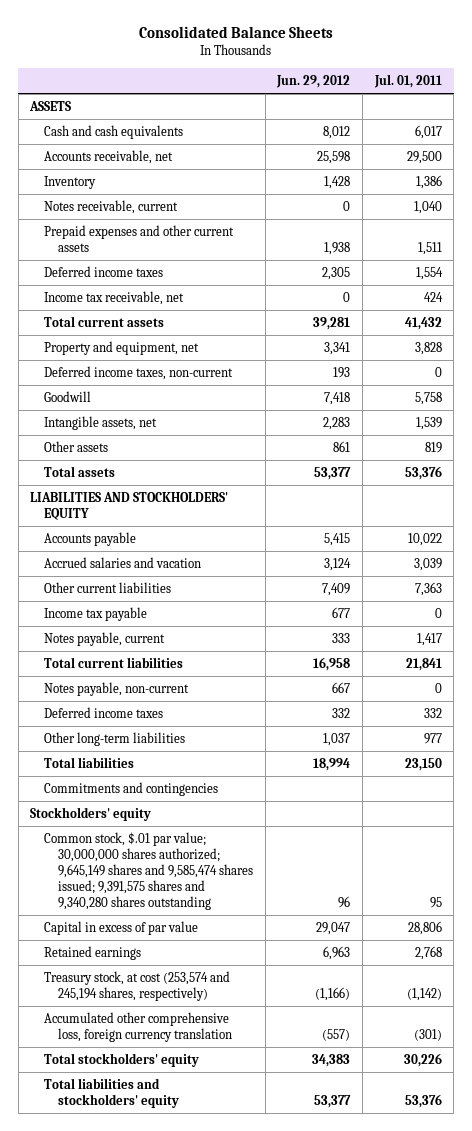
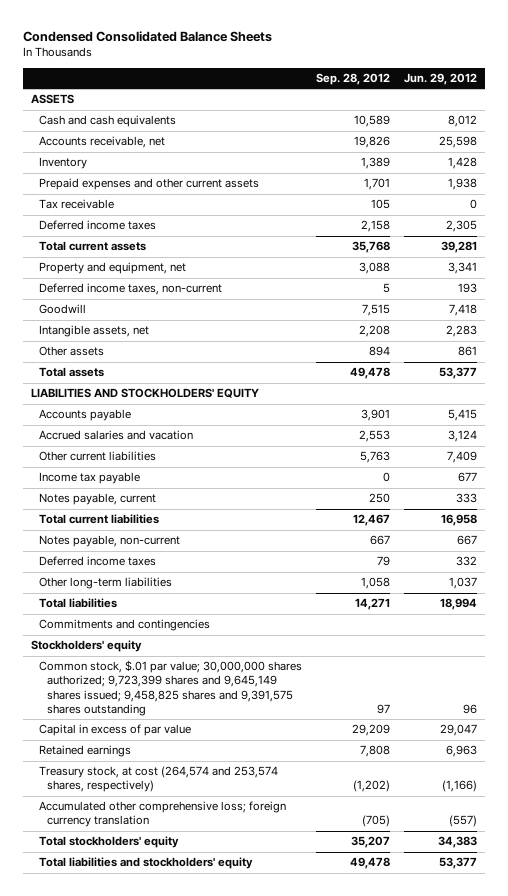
[138,25,333,38] Consolidated Balance Sheets -> [23,31,273,43] Condensed Consolidated Balance Sheets
[373,73,442,88] Jul. 01, 2011 -> none
none -> [316,73,391,86] Sep. 28, 2012
[44,199,179,214] Notes receivable, current -> none
none -> [38,199,114,210] Tax receivable
[44,290,185,305] Income tax receivable, net -> none
[44,831,254,911] Common stock, $.01 par value; 30,000,000 shares authorized; 9,645,149 shares and 9,585,474 shares issued; 9,391,575 shares and 9,340,280 shares outstanding -> [38,660,302,716] Common stock, $.01 par value; 30,000,000 shares authorized; 9,723,399 shares and 9,645,149 shares issued; 9,458,825 shares and 9,391,575 shares outstanding
[44,970,231,1001] Treasury stock, at cost (253,574 and 245,194 shares, respectively) -> [38,766,278,793] Treasury stock, at cost (264,574 and 253,574 shares, respectively)
[44,1011,233,1042] Accumulated other comprehensive loss, foreign currency translation -> [38,801,286,828] Accumulated other comprehensive loss; foreign currency translation

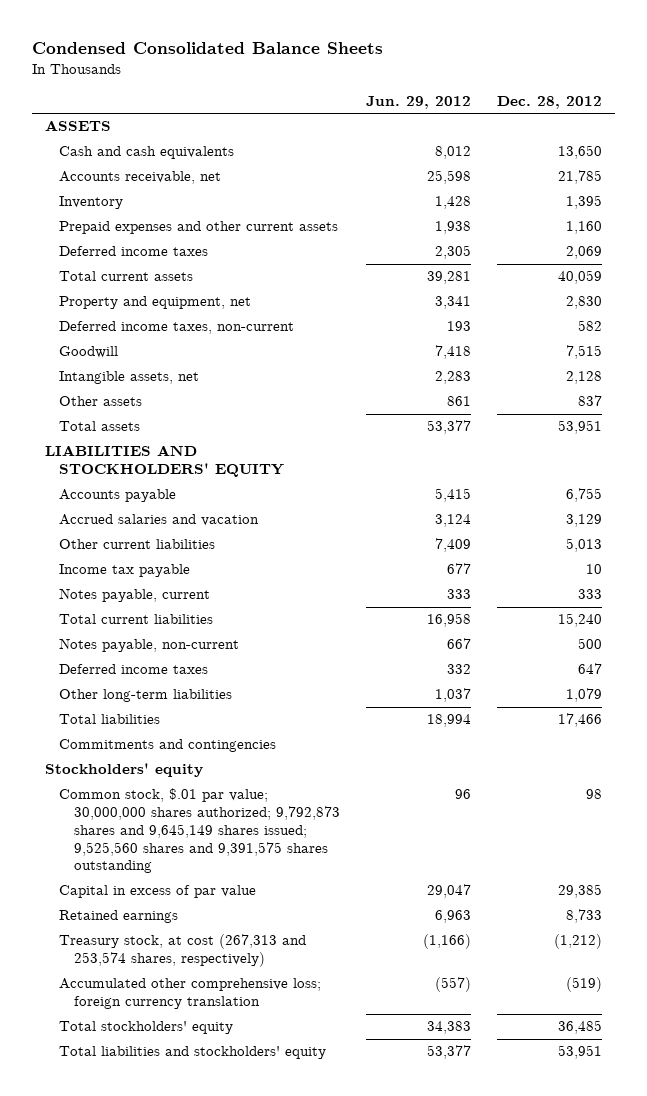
[316,73,391,86] Sep. 28, 2012 -> none
none -> [496,95,602,109] Dec. 28, 2012
[38,199,114,210] Tax receivable -> none
[38,660,302,716] Common stock, $.01 par value; 30,000,000 shares authorized; 9,723,399 shares and 9,645,149 shares issued; 9,458,825 shares and 9,391,575 shares outstanding -> [59,788,340,874] Common stock, $.01 par value; 30,000,000 shares authorized; 9,792,873 shares and 9,645,149 shares issued; 9,525,560 shares and 9,391,575 shares outstanding
[38,766,278,793] Treasury stock, at cost (264,574 and 253,574 shares, respectively) -> [59,934,307,968] Treasury stock, at cost (267,313 and 253,574 shares, respectively)

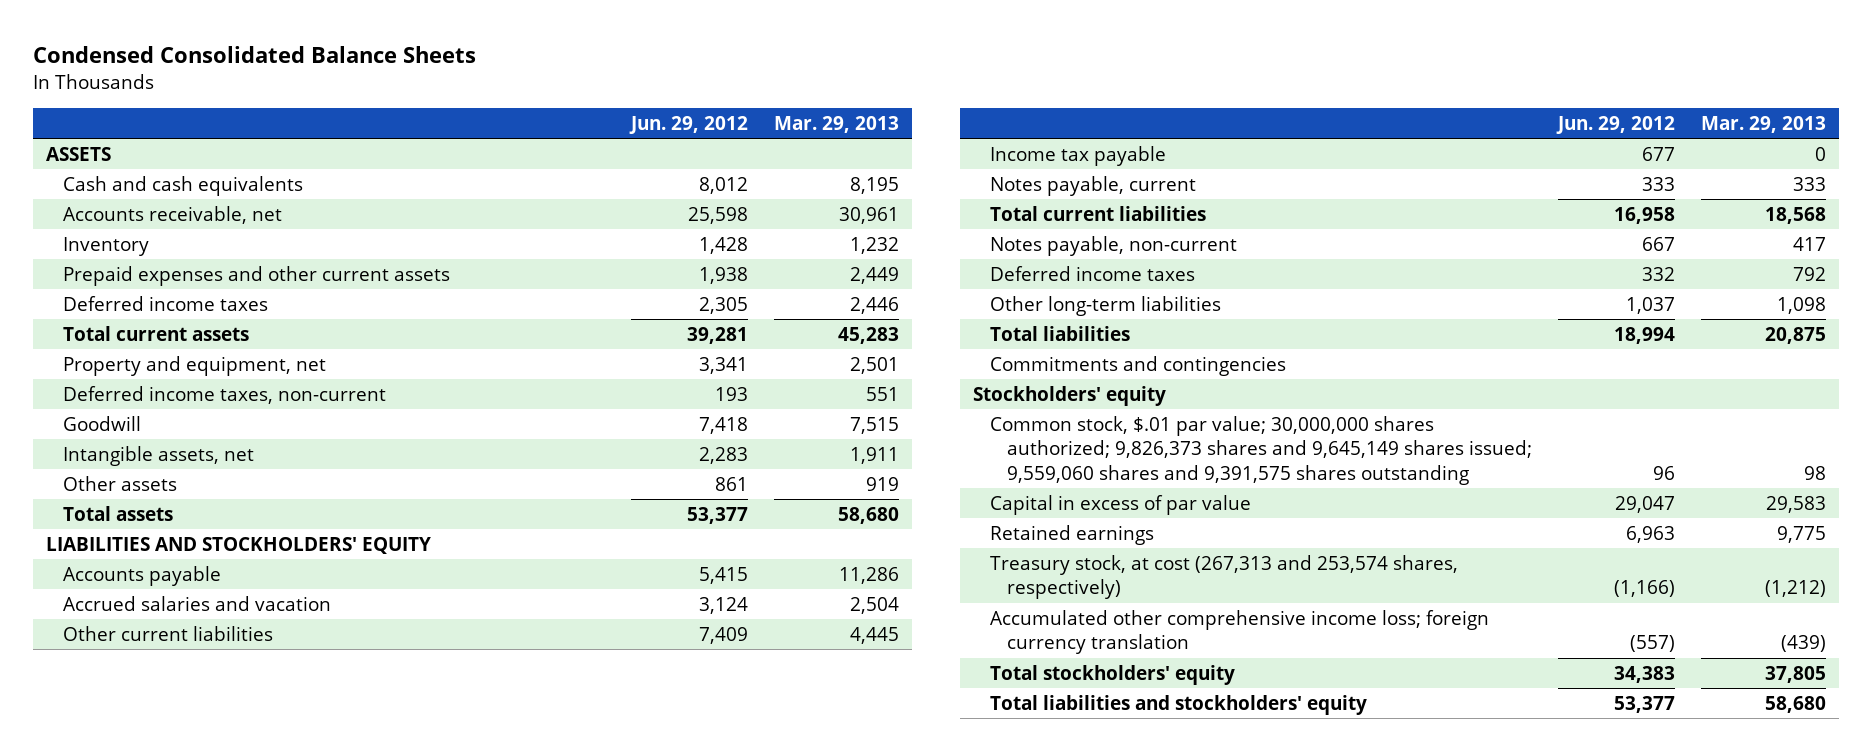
[496,95,602,109] Dec. 28, 2012 -> none
none -> [774,116,900,134] Mar. 29, 2013
[59,788,340,874] Common stock, $.01 par value; 30,000,000 shares authorized; 9,792,873 shares and 9,645,149 shares issued; 9,525,560 shares and 9,391,575 shares outstanding -> [990,415,1533,486] Common stock, $.01 par value; 30,000,000 shares authorized; 9,826,373 shares and 9,645,149 shares issued; 9,559,060 shares and 9,391,575 shares outstanding
[59,978,322,1010] Accumulated other comprehensive loss; foreign currency translation -> [990,609,1490,655] Accumulated other comprehensive income loss; foreign currency translation

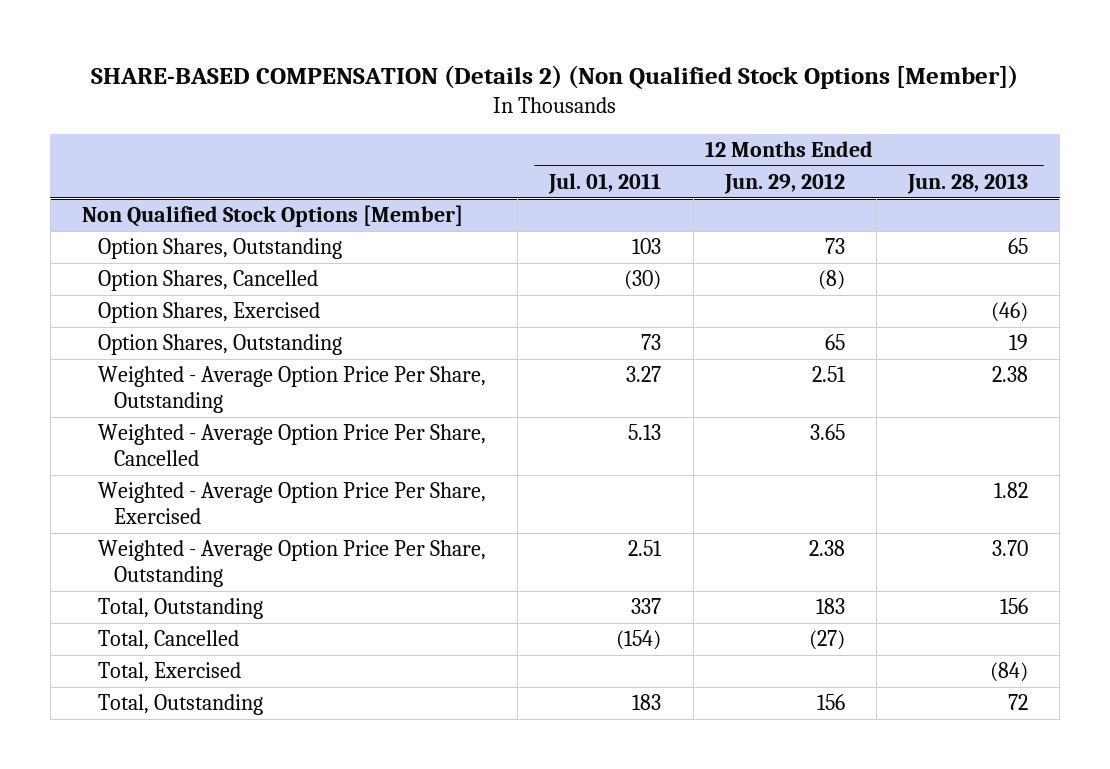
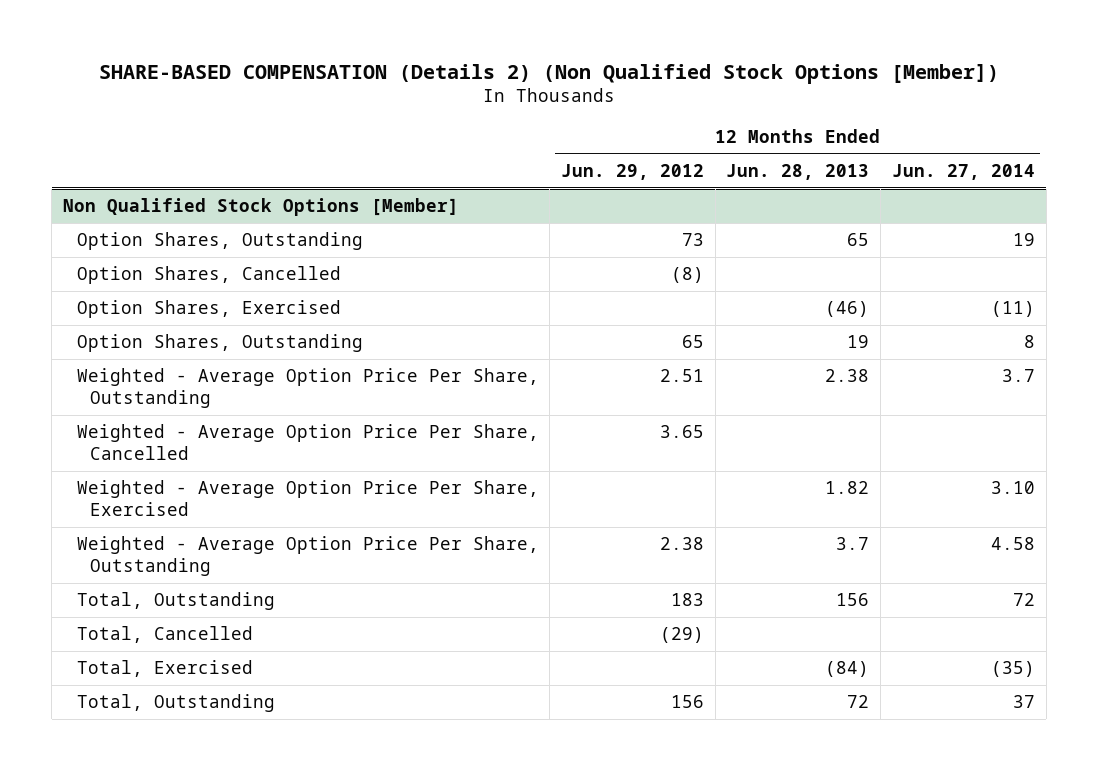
[548,173,662,195] Jul. 01, 2011 -> none
none -> [891,164,1035,181] Jun. 27, 2014
[992,540,1029,557] 3.70 -> [836,537,870,551] 3.7
[808,630,845,651] (27) -> [659,627,704,644] (29)

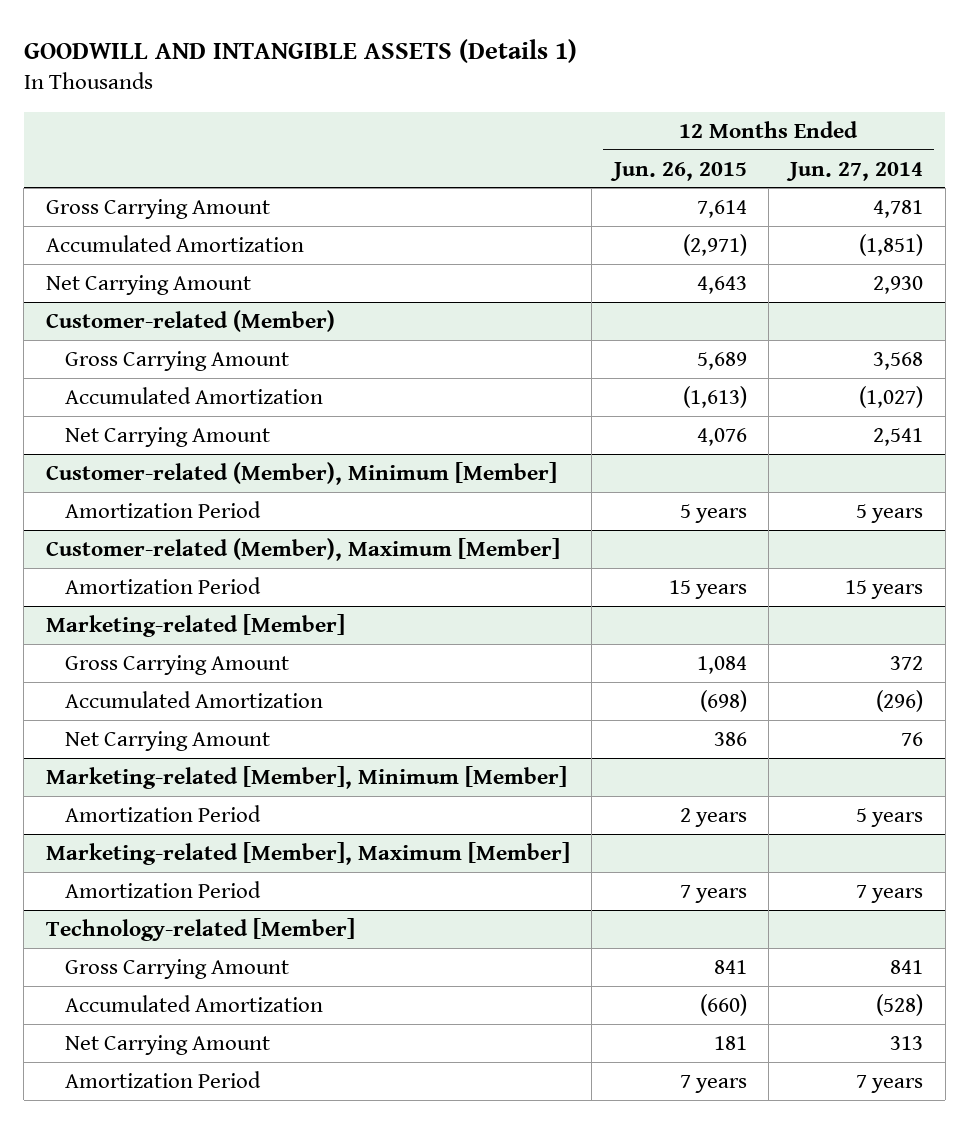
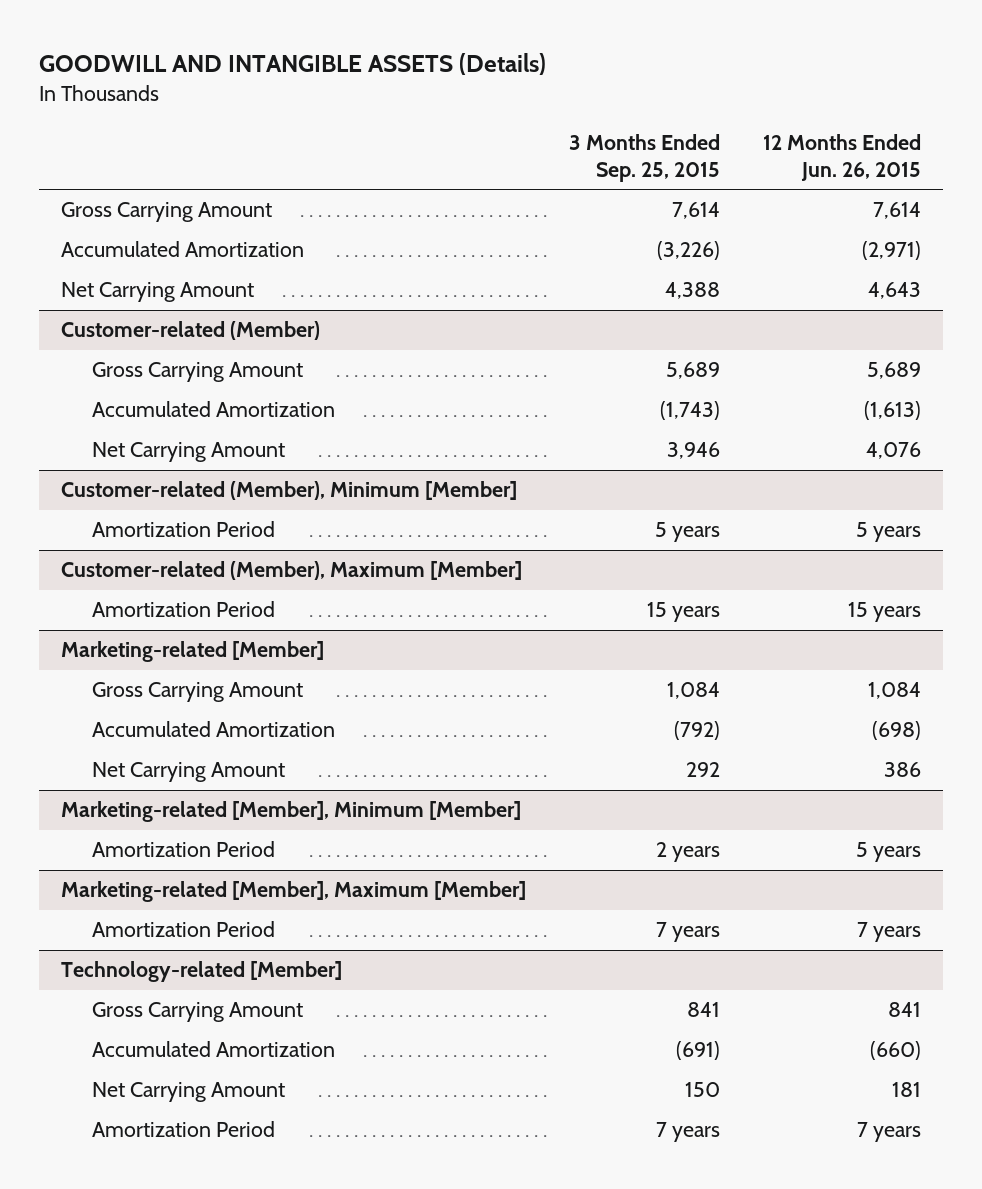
[23,38,577,63] GOODWILL AND INTANGIBLE ASSETS (Details 1) -> [39,53,547,76] GOODWILL AND INTANGIBLE ASSETS (Details)
[786,161,924,181] Jun. 27, 2014 -> none
none -> [568,133,720,182] 3 Months Ended Sep. 25, 2015
[679,807,747,827] 2 years -> [855,842,921,863] 5 years

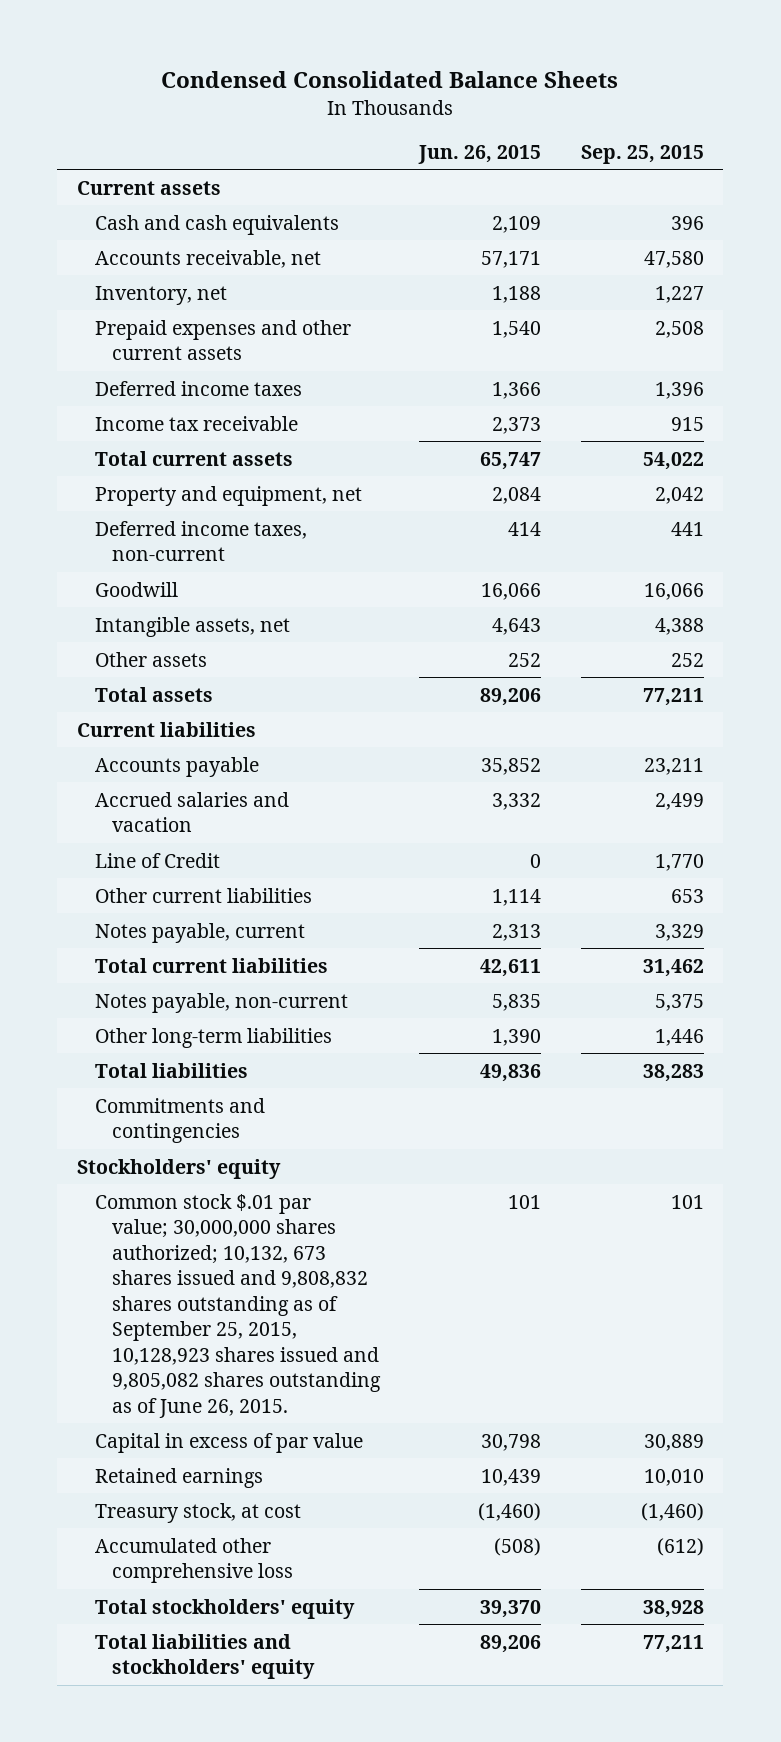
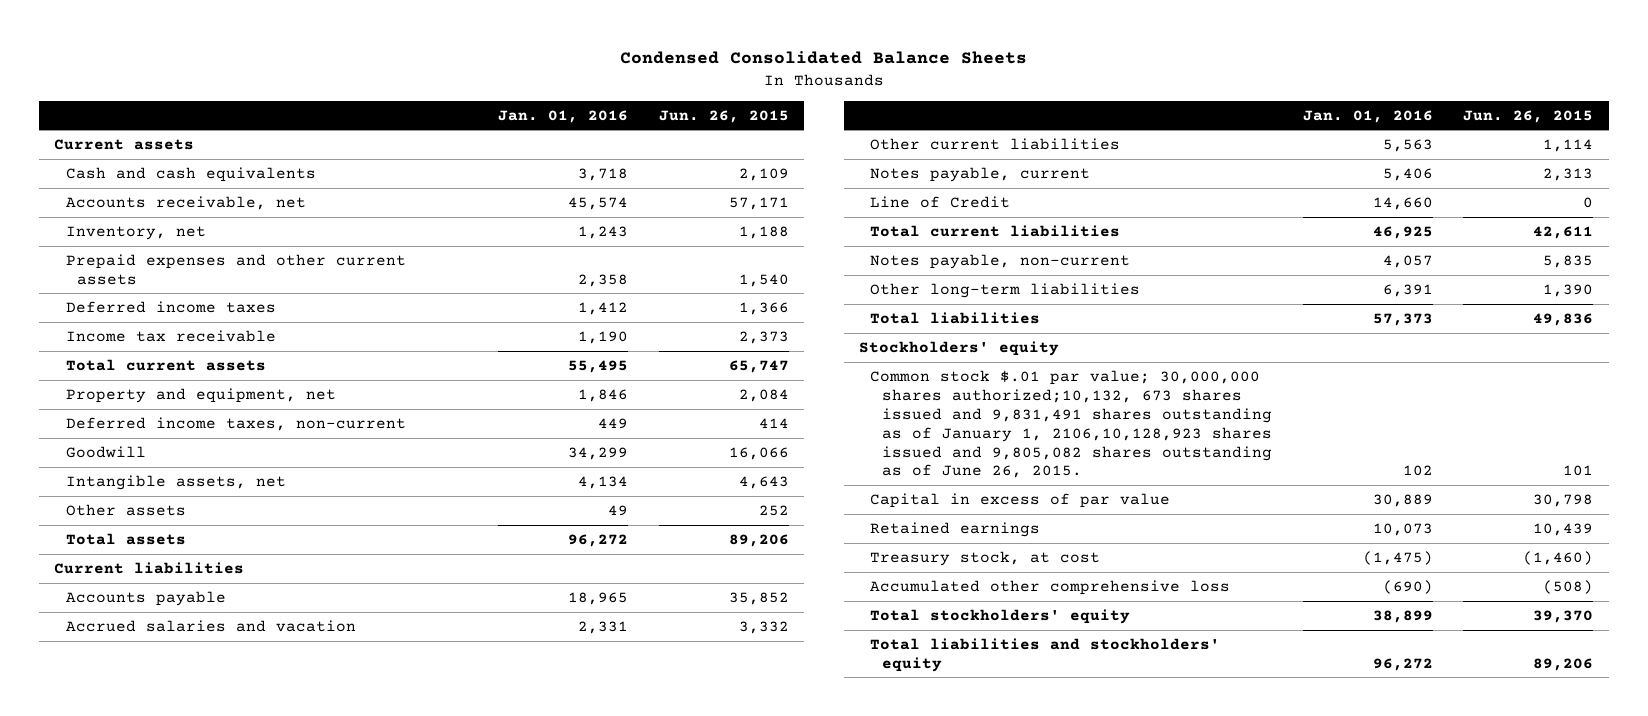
[580,144,704,164] Sep. 25, 2015 -> none
none -> [498,109,629,123] Jan. 01, 2016
[94,852,220,868] Line of Credit -> [870,195,1011,208] Line of Credit
[94,1097,265,1144] Commitments and contingencies -> none
[94,1193,382,1418] Common stock $.01 par value; 30,000,000 shares authorized; 10,132, 673 shares issued and 9,808,832 shares outstanding as of September 25, 2015, 10,128,923 shares issued and 9,805,082 shares outstanding as of June 26, 2015. -> [870,369,1273,479] Common stock $.01 par value; 30,000,000 shares authorized;10,132, 673 shares issued and 9,831,491 shares outstanding as of January 1, 2106,10,128,923 shares issued and 9,805,082 shares outstanding as of June 26, 2015.

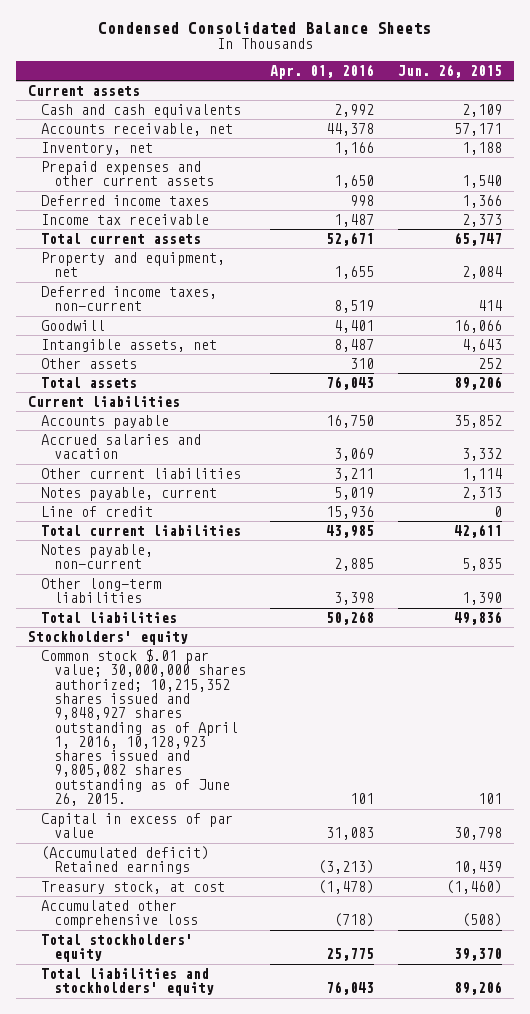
[498,109,629,123] Jan. 01, 2016 -> none
none -> [270,63,375,79] Apr. 01, 2016
[870,195,1011,208] Line of Credit -> [41,505,154,517] Line of credit
[870,369,1273,479] Common stock $.01 par value; 30,000,000 shares authorized;10,132, 673 shares issued and 9,831,491 shares outstanding as of January 1, 2106,10,128,923 shares issued and 9,805,082 shares outstanding as of June 26, 2015. -> [41,648,247,807] Common stock $.01 par value; 30,000,000 shares authorized; 10,215,352 shares issued and 9,848,927 shares outstanding as of April 1, 2016, 10,128,923 shares issued and 9,805,082 shares outstanding as of June 26, 2015.
[870,521,1041,537] Retained earnings -> [41,845,210,875] (Accumulated deficit) Retained earnings

